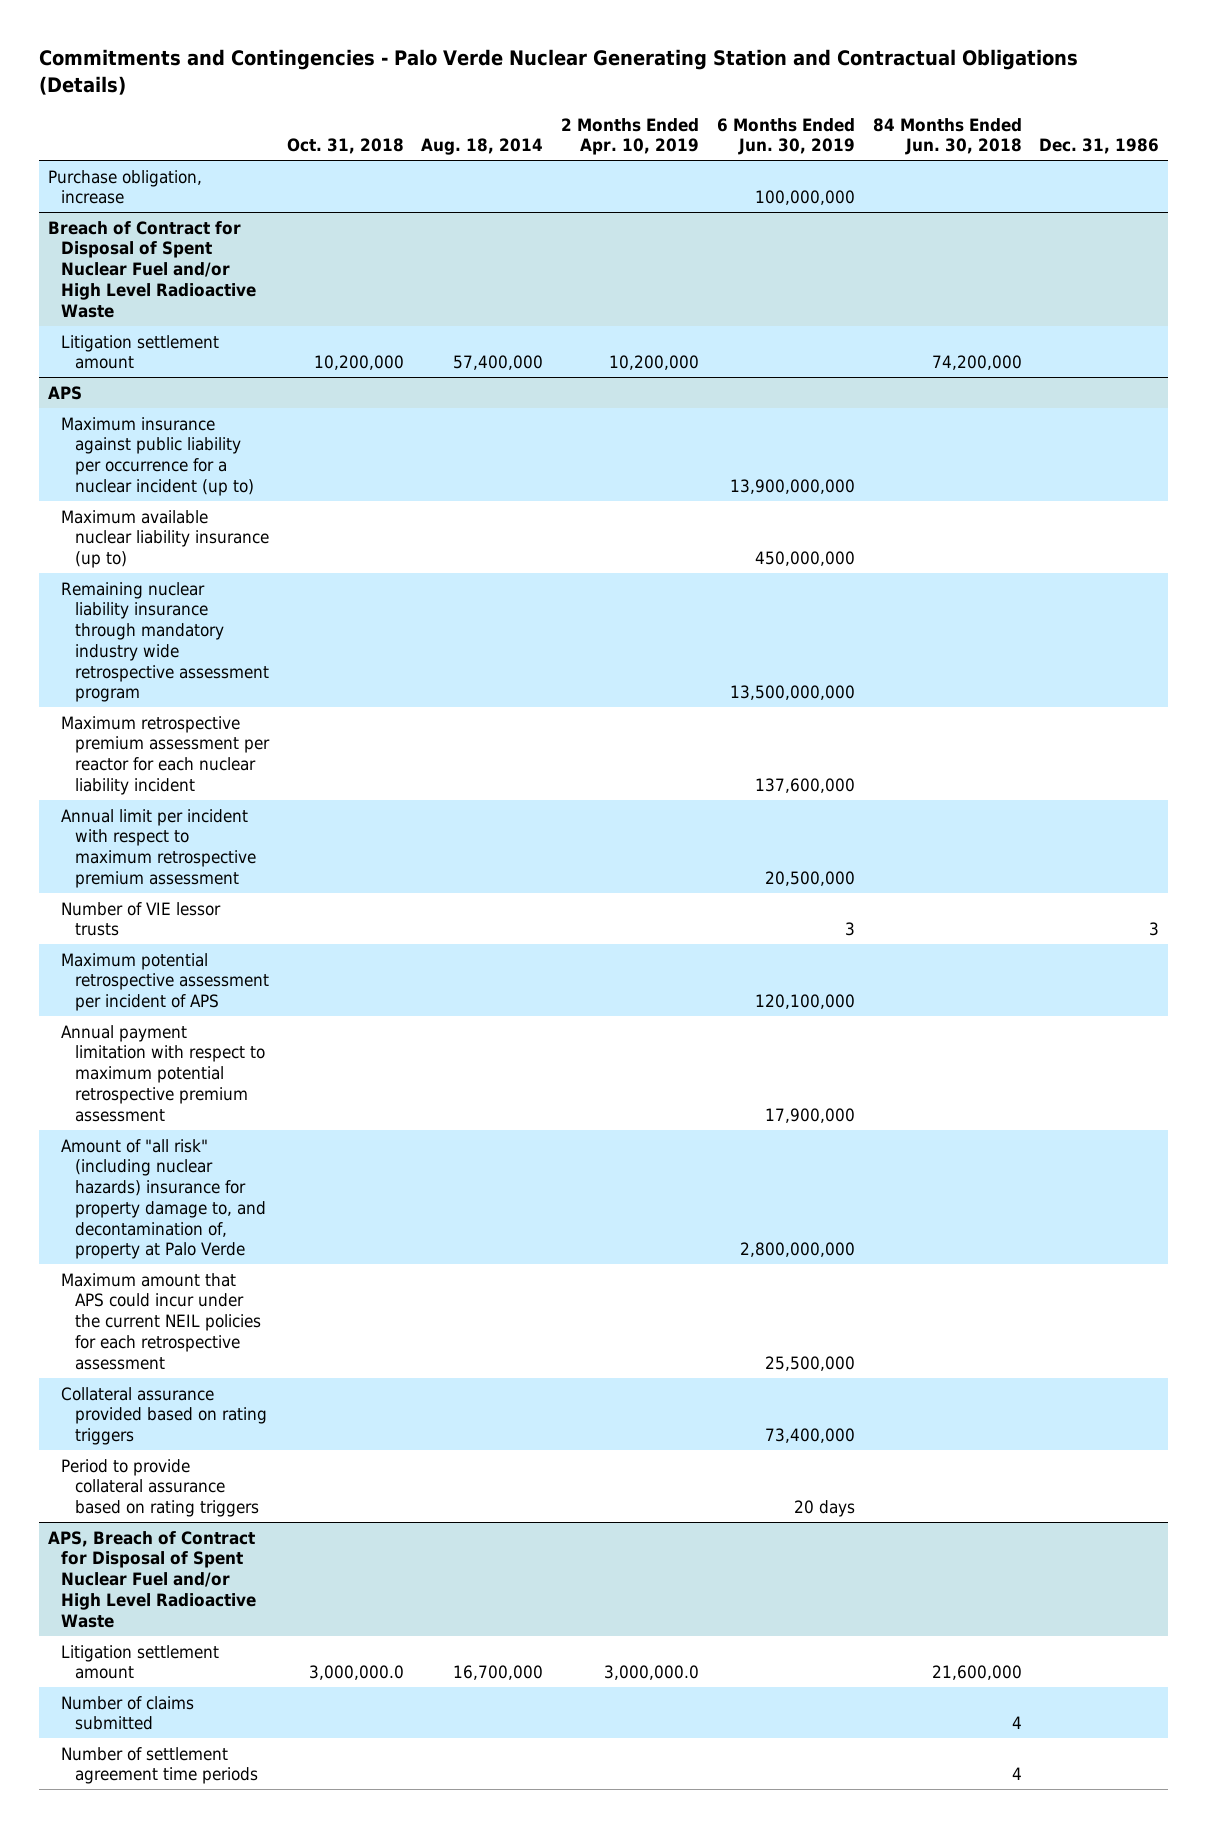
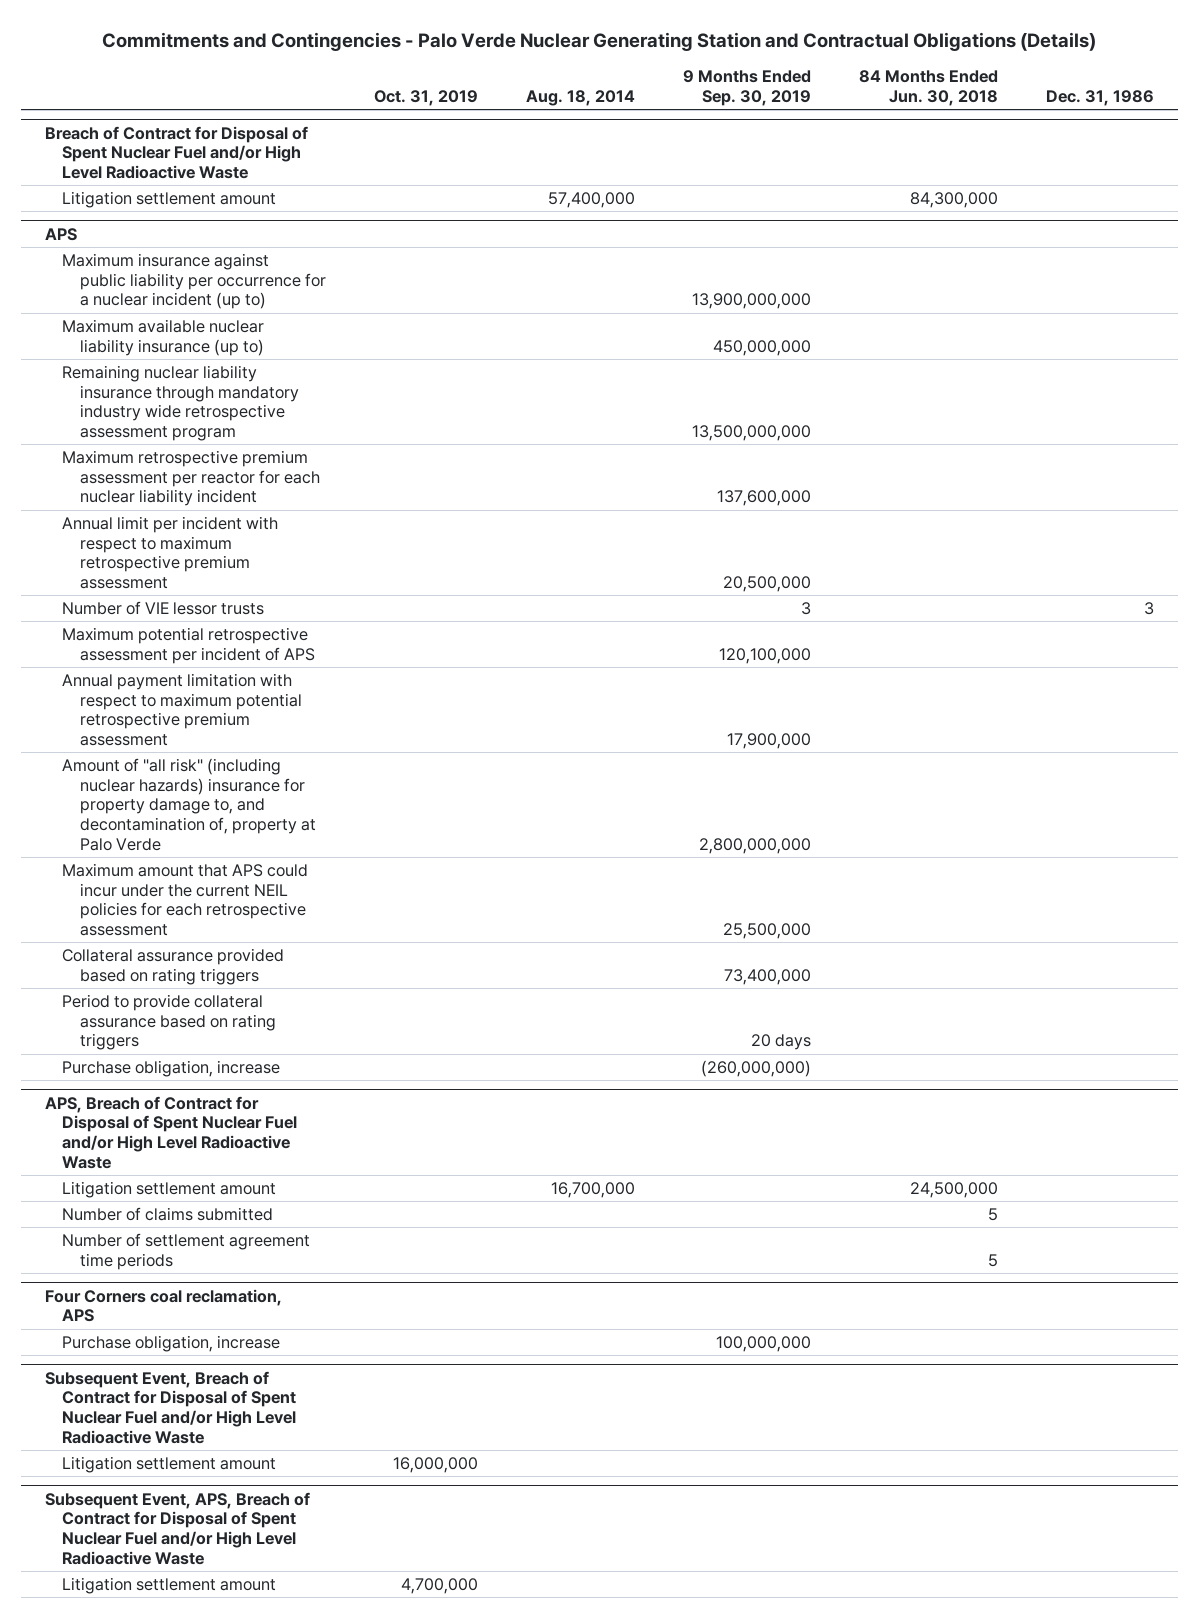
[286,138,404,155] Oct. 31, 2018 -> none
[561,117,700,156] 2 Months Ended Apr. 10, 2019 -> none
[716,117,855,156] 6 Months Ended Jun. 30, 2019 -> none
none -> [373,89,478,106] Oct. 31, 2019
none -> [682,70,811,106] 9 Months Ended Sep. 30, 2019
[47,169,202,205] Purchase obligation, increase -> none
[931,355,1022,371] 74,200,000 -> [909,191,998,208] 84,300,000
none -> [62,1059,281,1077] Purchase obligation, increase
[931,1665,1022,1681] 21,600,000 -> [909,1181,998,1198] 24,500,000
[1011,1716,1022,1730] 4 -> [987,1207,998,1221] 5
[1011,1767,1022,1781] 4 -> [987,1253,998,1267] 5
none -> [45,1288,283,1323] Four Corners coal reclamation, APS
none -> [62,1334,281,1352] Purchase obligation, increase
none -> [45,1370,297,1444] Subsequent Event, Breach of Contract for Disposal of Spent Nuclear Fuel and/or High Level Radioactive Waste
none -> [62,1455,277,1473] Litigation settlement amount
none -> [45,1491,311,1565] Subsequent Event, APS, Breach of Contract for Disposal of Spent Nuclear Fuel and/or High Level Radioactive Waste
none -> [62,1576,277,1594] Litigation settlement amount

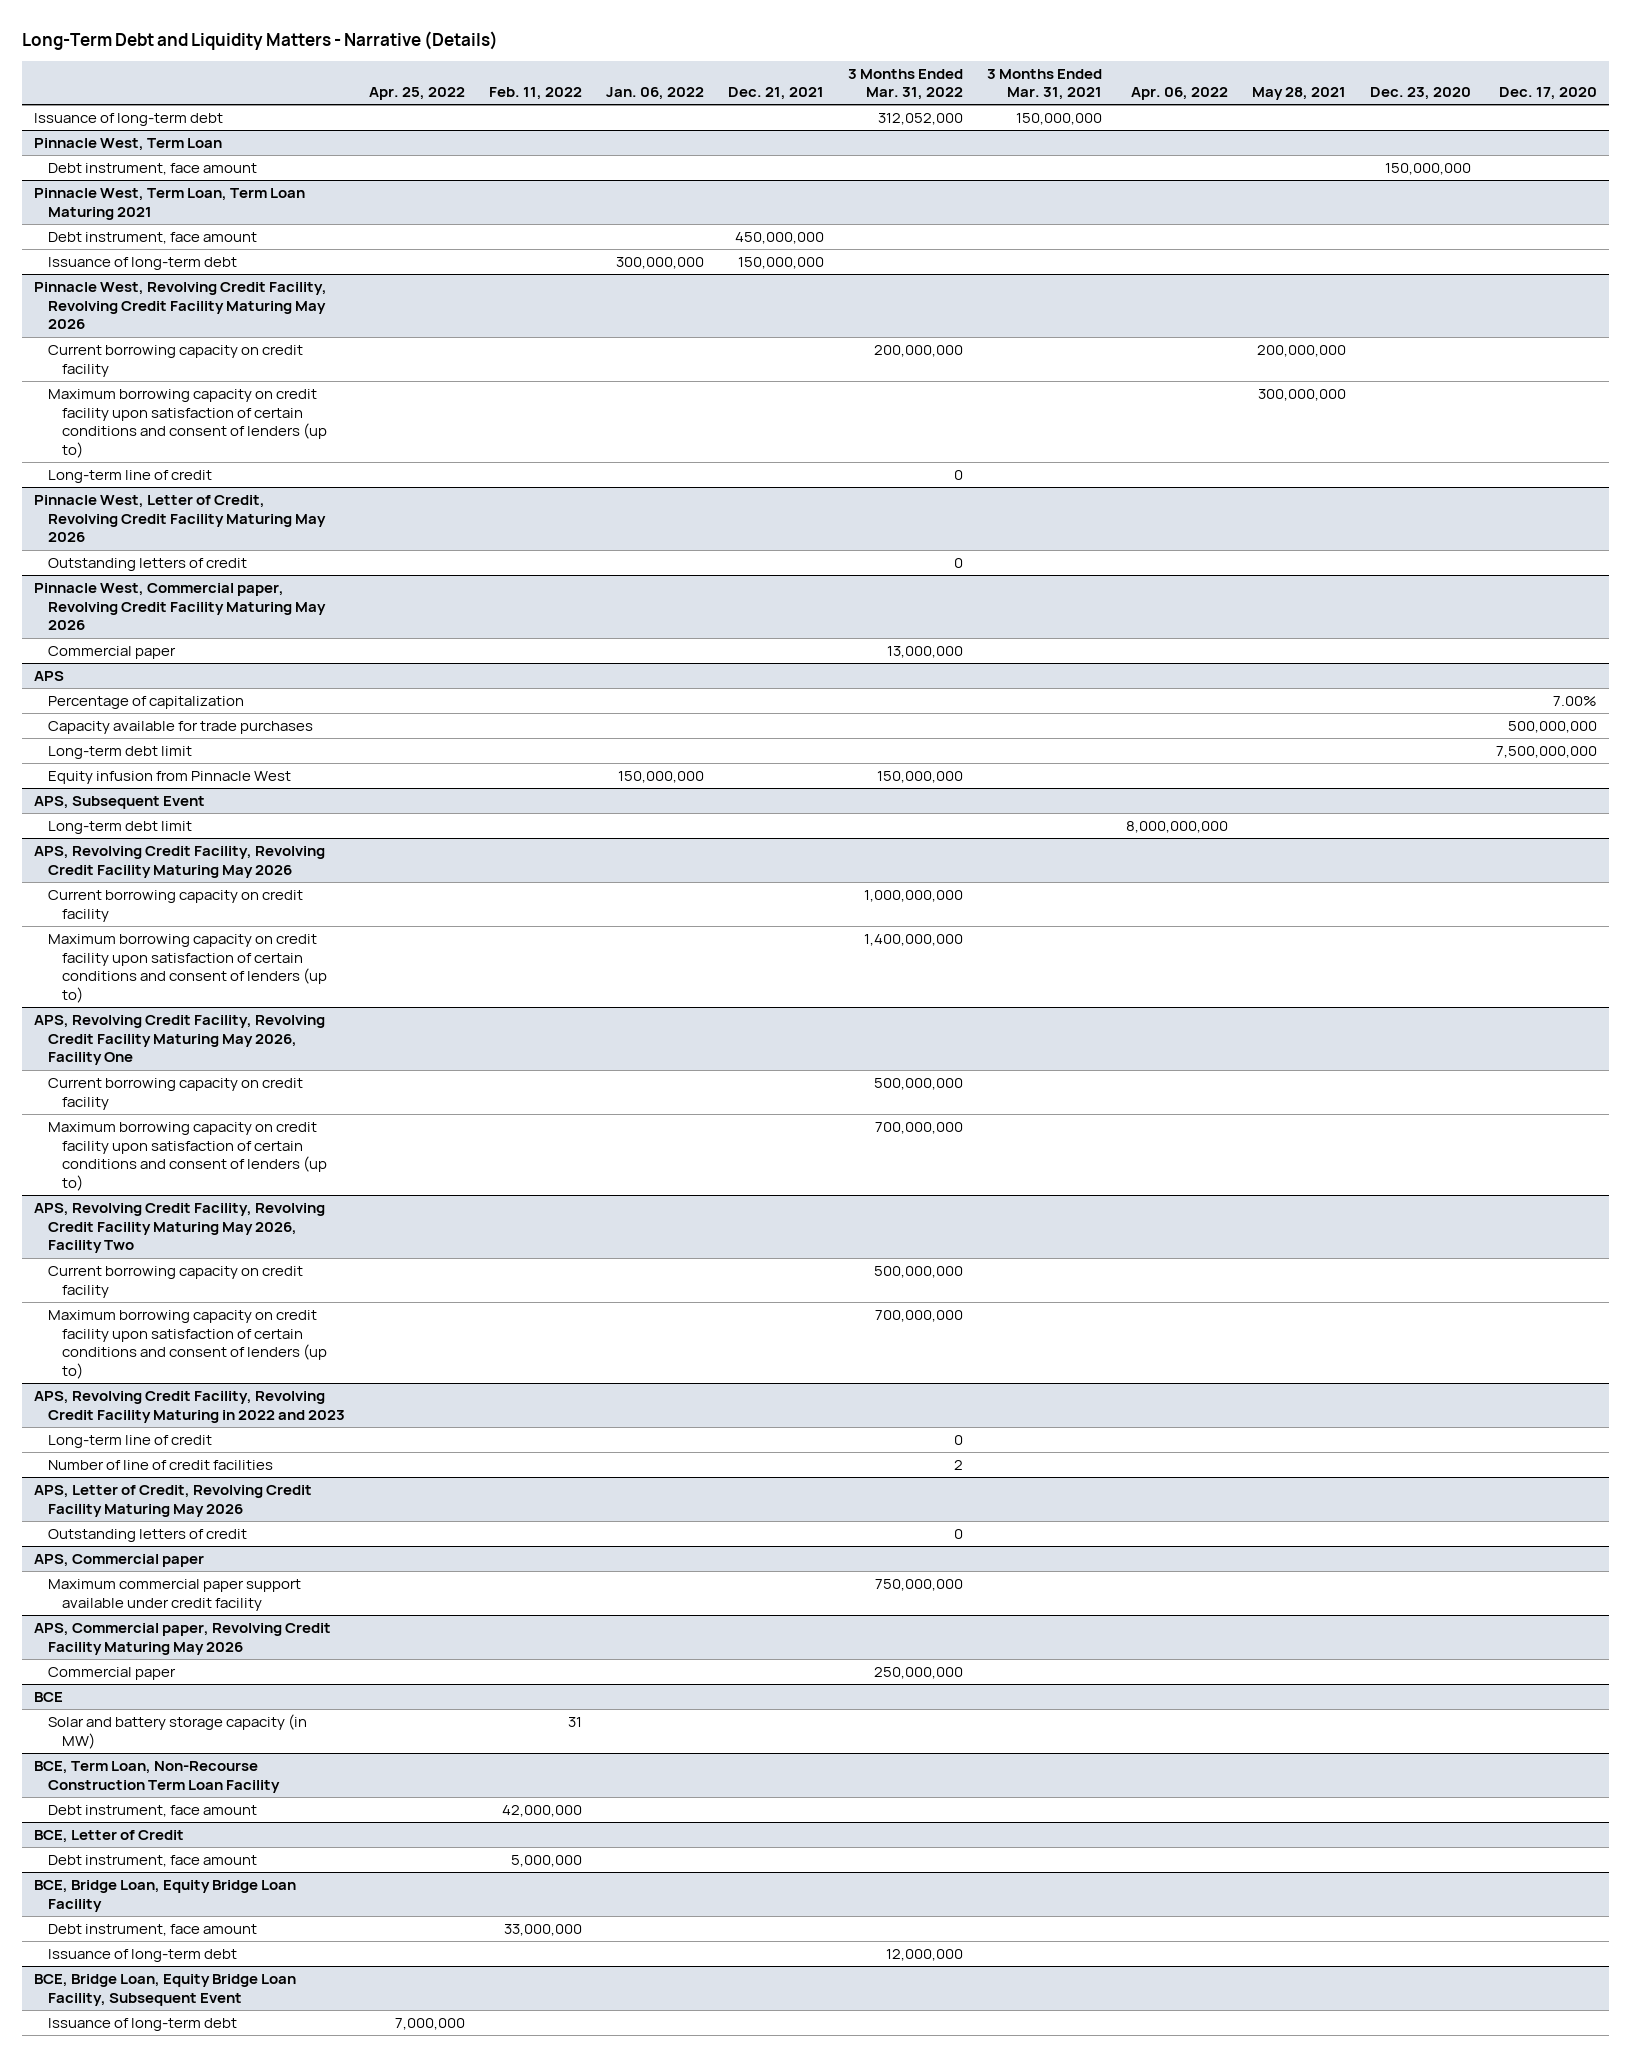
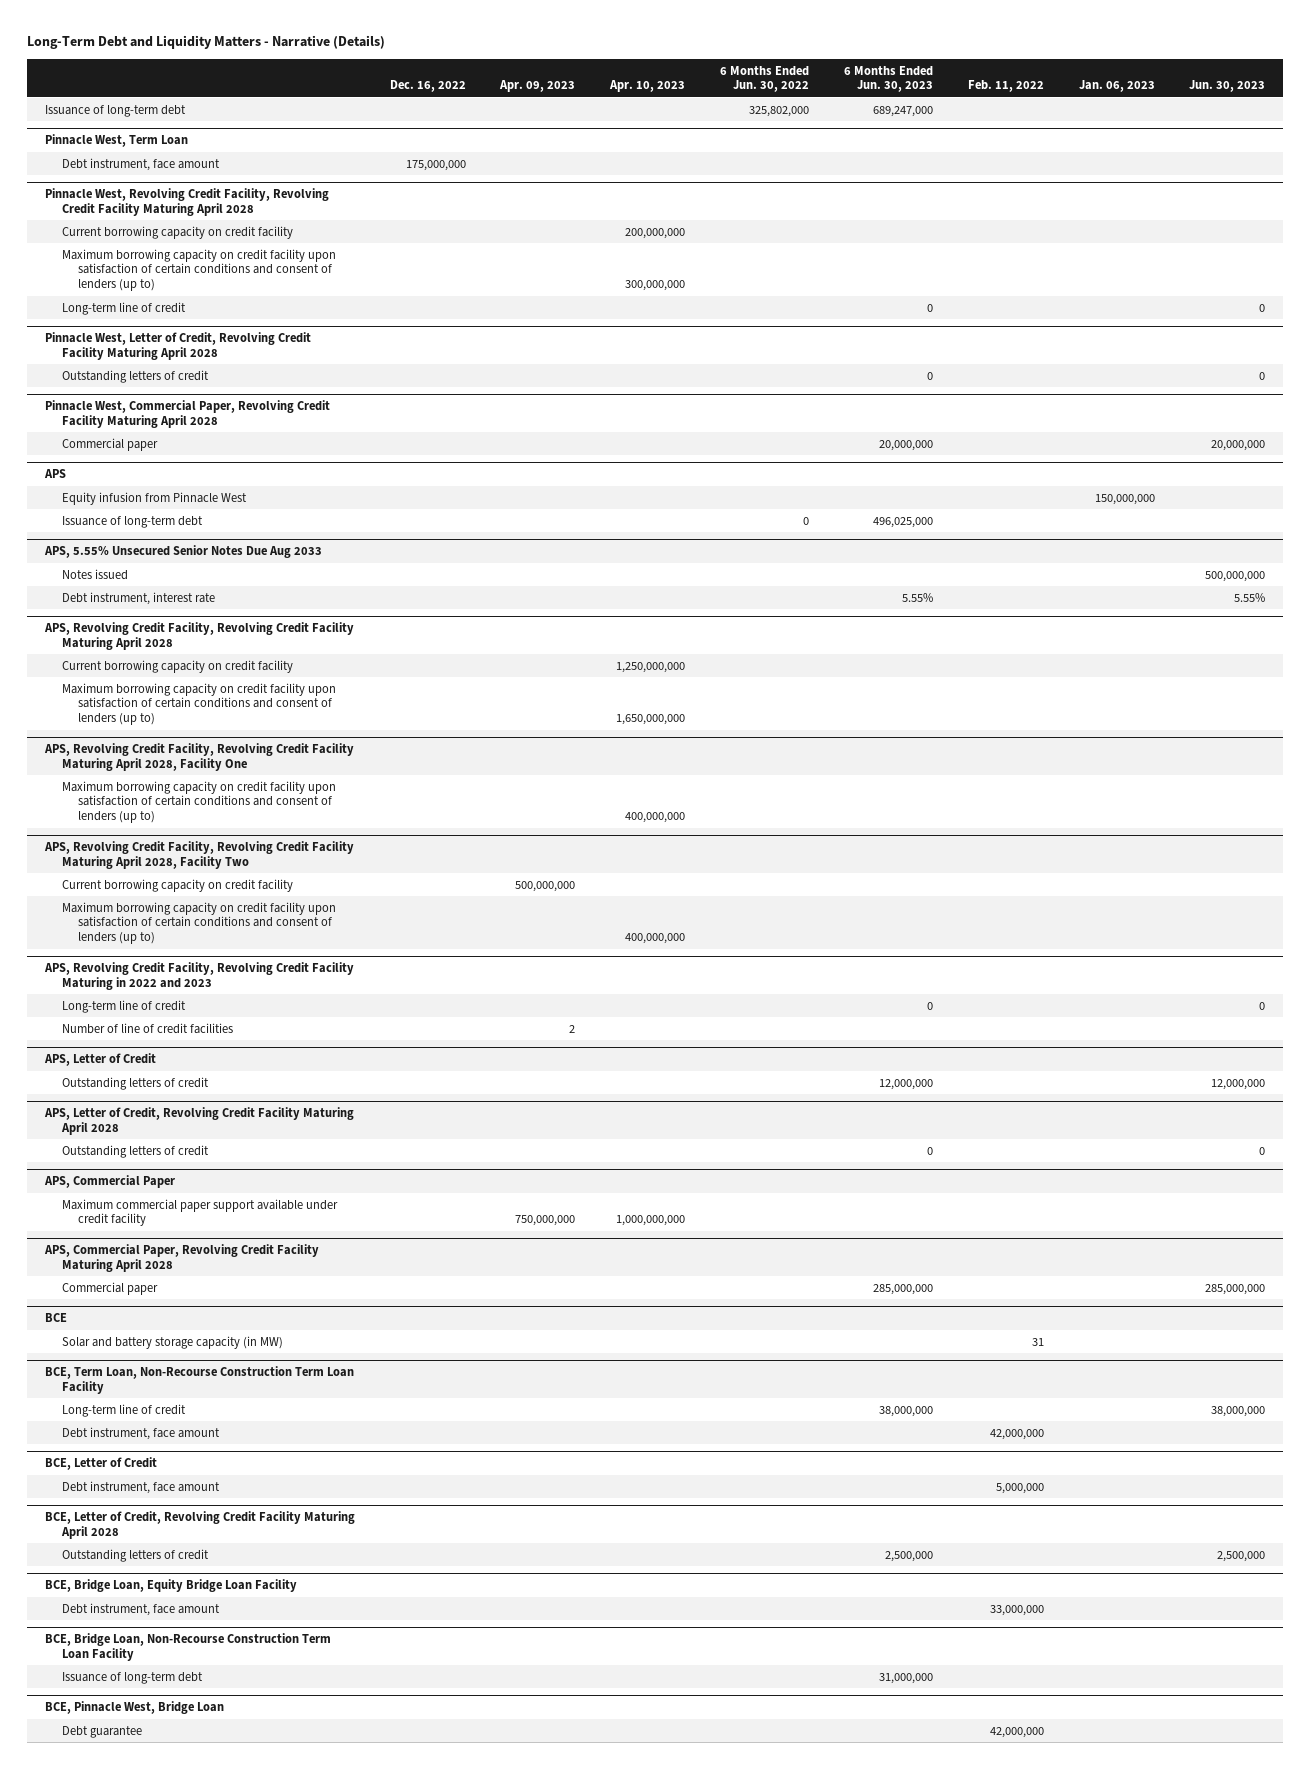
[369,87,466,101] Apr. 25, 2022 -> none
[606,87,705,101] Jan. 06, 2022 -> none
[728,87,825,101] Dec. 21, 2021 -> none
[848,68,964,101] 3 Months Ended Mar. 31, 2022 -> none
[987,68,1103,101] 3 Months Ended Mar. 31, 2021 -> none
[1131,87,1229,101] Apr. 06, 2022 -> none
[1252,87,1347,101] May 28, 2021 -> none
[1370,87,1472,101] Dec. 23, 2020 -> none
[1498,87,1597,101] Dec. 17, 2020 -> none
none -> [389,80,466,93] Dec. 16, 2022
none -> [499,80,576,93] Apr. 09, 2023
none -> [609,80,686,93] Apr. 10, 2023
none -> [720,65,810,93] 6 Months Ended Jun. 30, 2022
none -> [843,65,933,93] 6 Months Ended Jun. 30, 2023
none -> [1078,80,1155,93] Jan. 06, 2023
none -> [1189,80,1266,93] Jun. 30, 2023
[34,188,306,220] Pinnacle West, Term Loan, Term Loan Maturing 2021 -> none
[48,232,258,245] Debt instrument, face amount -> none
[48,257,238,271] Issuance of long-term debt -> none
[34,282,328,330] Pinnacle West, Revolving Credit Facility, Revolving Credit Facility Maturing May 2026 -> [44,188,329,216] Pinnacle West, Revolving Credit Facility, Revolving Credit Facility Maturing April 2028
[34,495,327,543] Pinnacle West, Letter of Credit, Revolving Credit Facility Maturing May 2026 -> [44,332,311,360] Pinnacle West, Letter of Credit, Revolving Credit Facility Maturing April 2028
[34,583,327,631] Pinnacle West, Commercial paper, Revolving Credit Facility Maturing May 2026 -> [44,400,330,428] Pinnacle West, Commercial Paper, Revolving Credit Facility Maturing April 2028
[48,696,245,710] Percentage of capitalization -> none
[48,721,314,735] Capacity available for trade purchases -> none
[48,746,193,760] Long-term debt limit -> none
[34,796,206,810] APS, Subsequent Event -> none
[48,821,193,835] Long-term debt limit -> none
none -> [61,515,203,528] Issuance of long-term debt
none -> [43,545,322,559] APS, 5.55% Unsecured Senior Notes Due Aug 2033
none -> [61,568,128,580] Notes issued
none -> [61,591,215,605] Debt instrument, interest rate
[34,846,326,878] APS, Revolving Credit Facility, Revolving Credit Facility Maturing May 2026 -> [43,622,354,650] APS, Revolving Credit Facility, Revolving Credit Facility Maturing April 2028
[48,1078,304,1110] Current borrowing capacity on credit facility -> none
[34,1015,326,1066] APS, Revolving Credit Facility, Revolving Credit Facility Maturing May 2026, Facility One -> [43,743,354,771] APS, Revolving Credit Facility, Revolving Credit Facility Maturing April 2028, Facility One
[34,1203,326,1254] APS, Revolving Credit Facility, Revolving Credit Facility Maturing May 2026, Facility Two -> [43,841,354,869] APS, Revolving Credit Facility, Revolving Credit Facility Maturing April 2028, Facility Two
none -> [43,1053,156,1067] APS, Letter of Credit
none -> [61,1076,209,1090] Outstanding letters of credit
[34,1485,313,1517] APS, Letter of Credit, Revolving Credit Facility Maturing May 2026 -> [43,1107,354,1135] APS, Letter of Credit, Revolving Credit Facility Maturing April 2028
[34,1554,205,1568] APS, Commercial paper -> [43,1175,175,1189] APS, Commercial Paper
[34,1623,332,1655] APS, Commercial paper, Revolving Credit Facility Maturing May 2026 -> [43,1244,319,1272] APS, Commercial Paper, Revolving Credit Facility Maturing April 2028
none -> [61,1403,186,1417] Long-term line of credit
none -> [44,1511,355,1539] BCE, Letter of Credit, Revolving Credit Facility Maturing April 2028
none -> [61,1548,209,1562] Outstanding letters of credit
[48,1949,238,1963] Issuance of long-term debt -> none
[34,1974,297,2006] BCE, Bridge Loan, Equity Bridge Loan Facility, Subsequent Event -> none
[48,2018,238,2032] Issuance of long-term debt -> none
none -> [44,1633,331,1661] BCE, Bridge Loan, Non-Recourse Construction Term Loan Facility
none -> [61,1671,203,1684] Issuance of long-term debt
none -> [44,1701,224,1715] BCE, Pinnacle West, Bridge Loan
none -> [61,1725,142,1738] Debt guarantee

